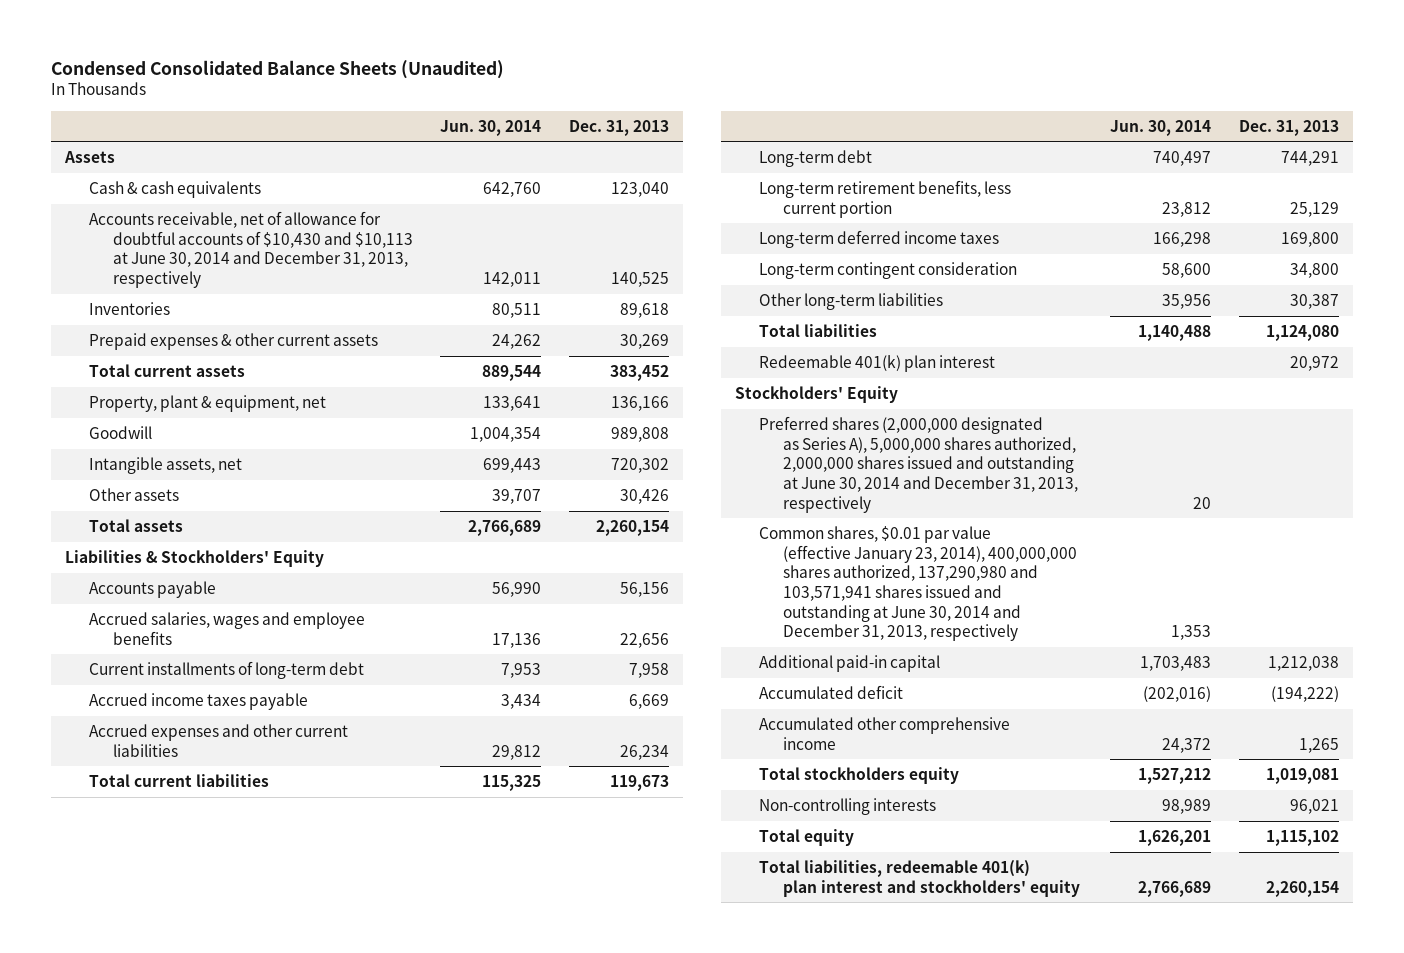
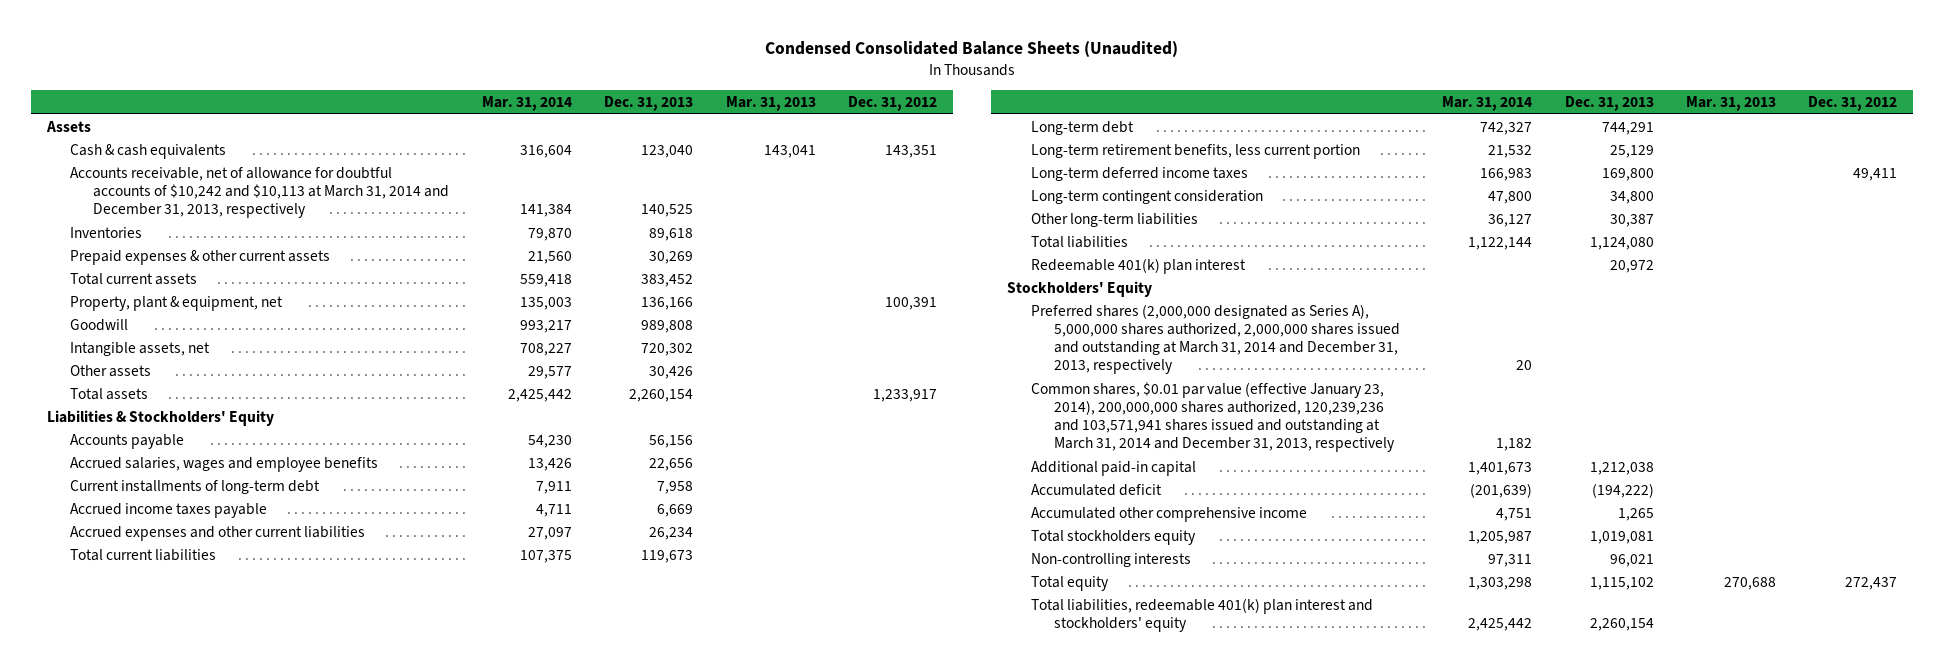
[440,119,542,136] Jun. 30, 2014 -> none
none -> [481,95,572,111] Mar. 31, 2014
none -> [725,95,816,111] Mar. 31, 2013
none -> [847,95,937,111] Dec. 31, 2012
[88,210,413,288] Accounts receivable, net of allowance for doubtful accounts of $10,430 and $10,113 at June 30, 2014 and December 31, 2013, respectively -> [70,166,450,218] Accounts receivable, net of allowance for doubtful accounts of $10,242 and $10,113 at March 31, 2014 and December 31, 2013, respectively
[758,415,1078,513] Preferred shares (2,000,000 designated as Series A), 5,000,000 shares authorized, 2,000,000 shares issued and outstanding at June 30, 2014 and December 31, 2013, respectively -> [1030,303,1400,375] Preferred shares (2,000,000 designated as Series A), 5,000,000 shares authorized, 2,000,000 shares issued and outstanding at March 31, 2014 and December 31, 2013, respectively
[758,525,1077,642] Common shares, $0.01 par value (effective January 23, 2014), 400,000,000 shares authorized, 137,290,980 and 103,571,941 shares issued and outstanding at June 30, 2014 and December 31, 2013, respectively -> [1030,381,1395,453] Common shares, $0.01 par value (effective January 23, 2014), 200,000,000 shares authorized, 120,239,236 and 103,571,941 shares issued and outstanding at March 31, 2014 and December 31, 2013, respectively

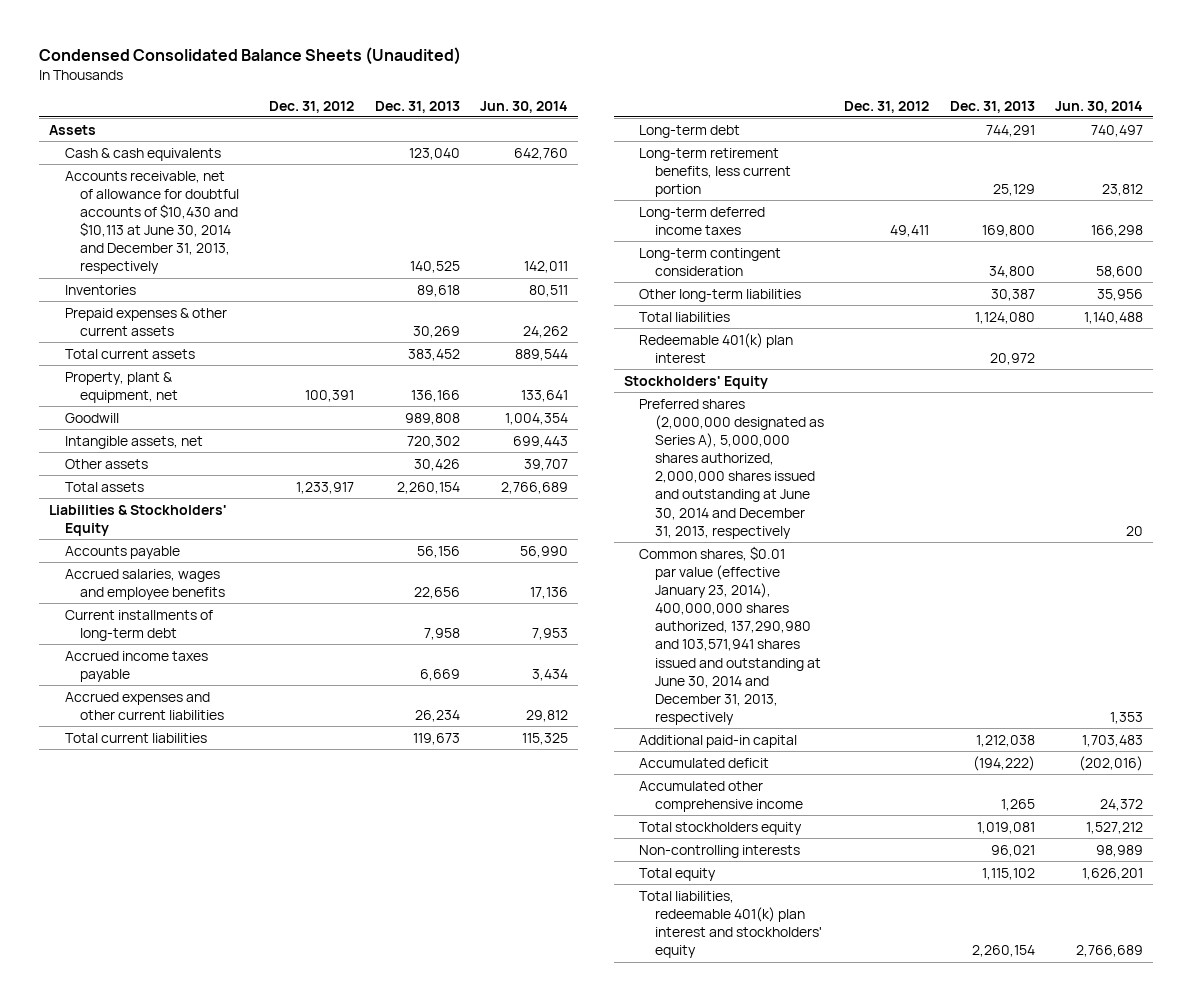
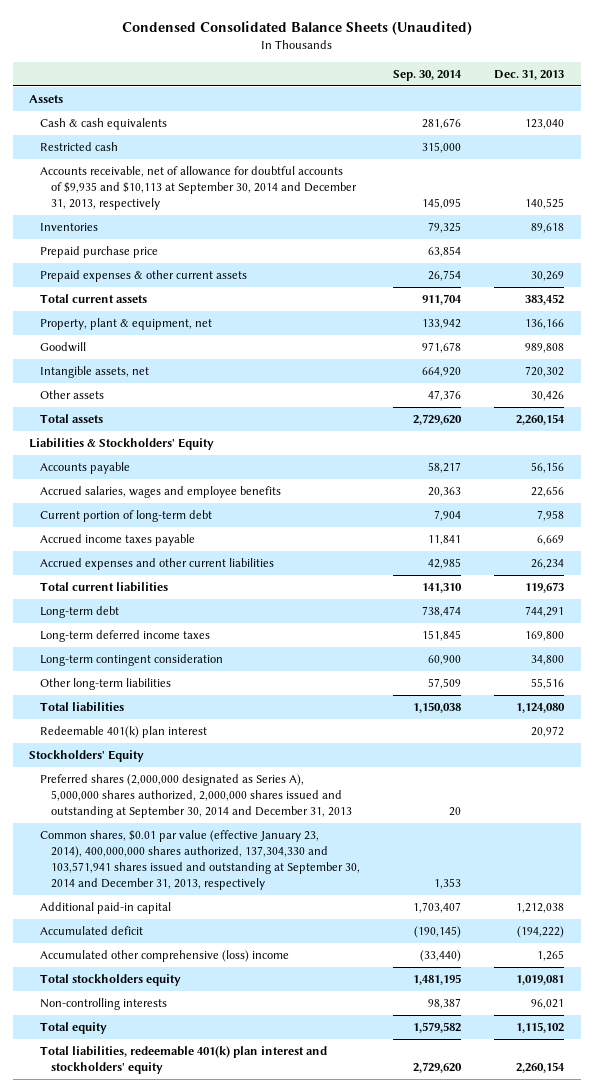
[269,100,355,113] Dec. 31, 2012 -> none
[480,100,569,113] Jun. 30, 2014 -> none
none -> [393,69,463,81] Sep. 30, 2014
none -> [40,142,119,152] Restricted cash
[64,170,240,275] Accounts receivable, net of allowance for doubtful accounts of $10,430 and $10,113 at June 30, 2014 and December 31, 2013, respectively -> [40,166,357,211] Accounts receivable, net of allowance for doubtful accounts of $9,935 and $10,113 at September 30, 2014 and December 31, 2013, respectively
none -> [40,246,159,259] Prepaid purchase price
[64,609,213,641] Current installments of long-term debt -> [40,510,213,523] Current portion of long-term debt
[639,147,791,197] Long-term retirement benefits, less current portion -> none
[990,288,1035,301] 30,387 -> [531,678,565,690] 55,516
[639,398,824,539] Preferred shares (2,000,000 designated as Series A), 5,000,000 shares authorized, 2,000,000 shares issued and outstanding at June 30, 2014 and December 31, 2013, respectively -> [40,774,352,819] Preferred shares (2,000,000 designated as Series A), 5,000,000 shares authorized, 2,000,000 shares issued and outstanding at September 30, 2014 and December 31, 2013
[639,545,821,725] Common shares, $0.01 par value (effective January 23, 2014), 400,000,000 shares authorized, 137,290,980 and 103,571,941 shares issued and outstanding at June 30, 2014 and December 31, 2013, respectively -> [40,830,360,891] Common shares, $0.01 par value (effective January 23, 2014), 400,000,000 shares authorized, 137,304,330 and 103,571,941 shares issued and outstanding at September 30, 2014 and December 31, 2013, respectively
[639,780,803,812] Accumulated other comprehensive income -> [40,950,290,963] Accumulated other comprehensive (loss) income

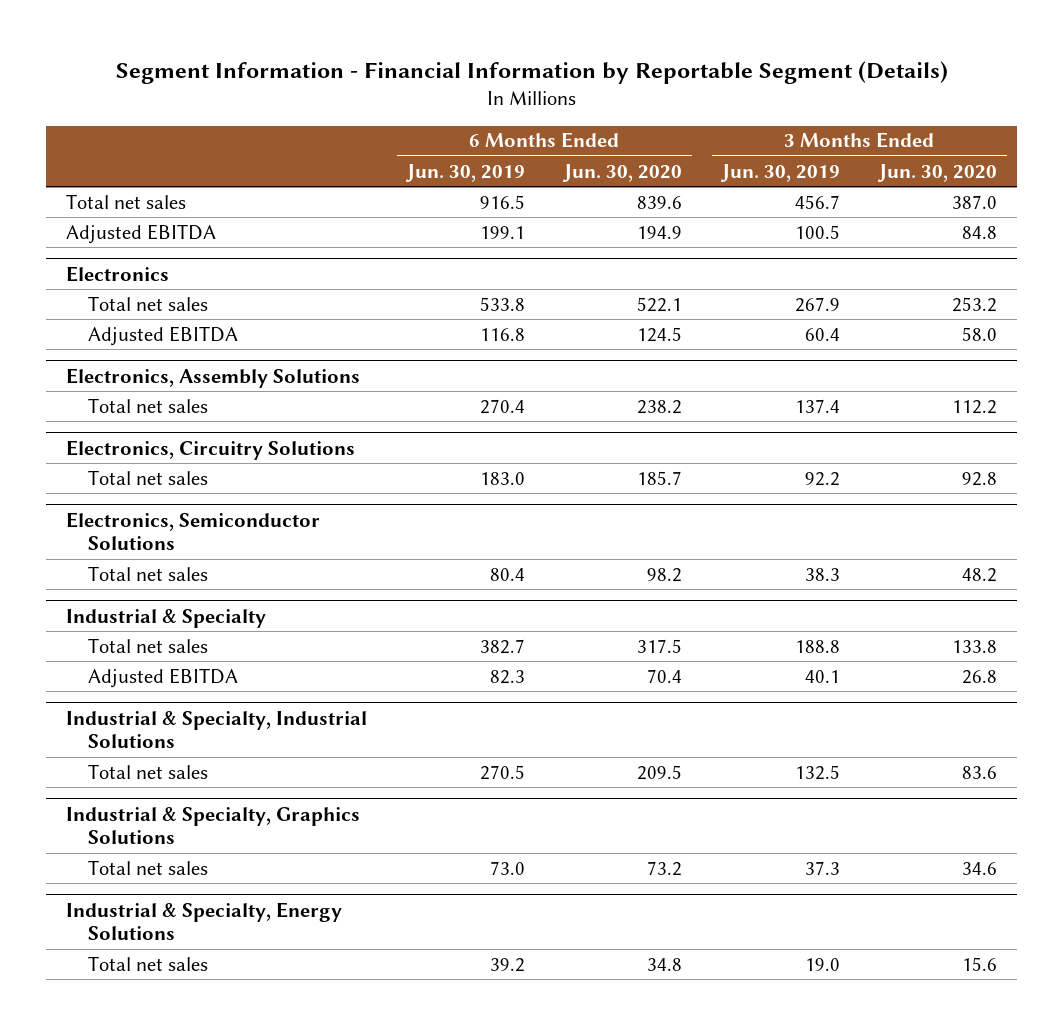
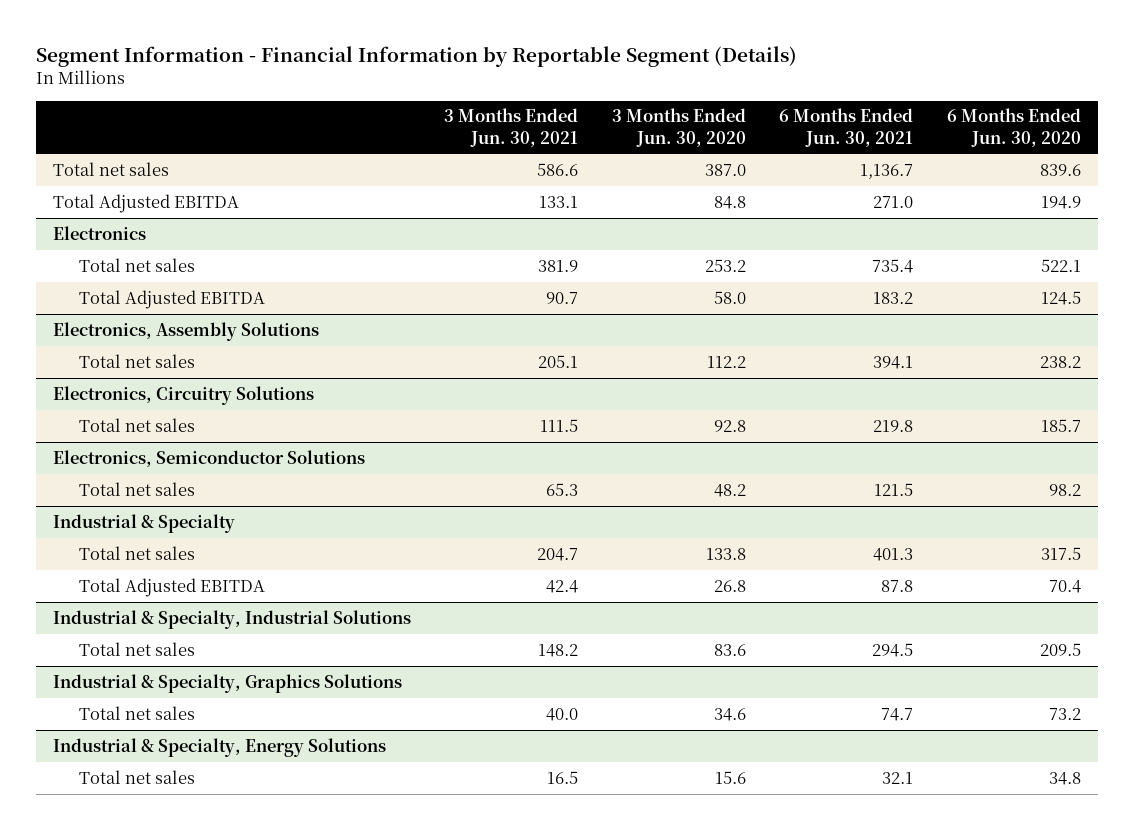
[404,163,525,182] Jun. 30, 2019 -> none
[719,163,840,182] Jun. 30, 2019 -> none
none -> [444,108,579,147] 3 Months Ended Jun. 30, 2021
none -> [779,108,914,147] 6 Months Ended Jun. 30, 2021
[66,223,217,244] Adjusted EBITDA -> [52,193,239,213] Total Adjusted EBITDA
[87,325,238,346] Adjusted EBITDA -> [79,289,266,309] Total Adjusted EBITDA
[87,667,238,688] Adjusted EBITDA -> [79,577,266,597] Total Adjusted EBITDA

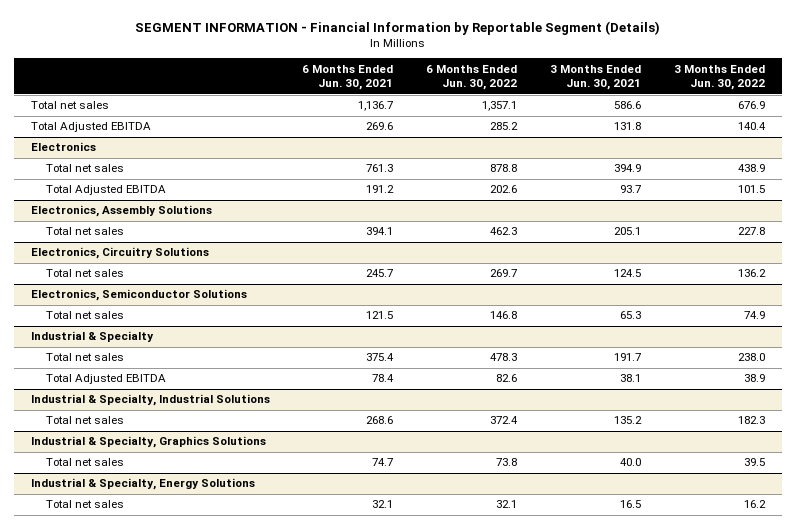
[36,45,798,67] Segment Information - Financial Information by Reportable Segment (Details) -> [134,20,660,35] SEGMENT INFORMATION - Financial Information by Reportable Segment (Details)
[611,108,746,147] 3 Months Ended Jun. 30, 2020 -> none
[946,108,1081,147] 6 Months Ended Jun. 30, 2020 -> none
none -> [426,64,518,91] 6 Months Ended Jun. 30, 2022
none -> [674,64,766,91] 3 Months Ended Jun. 30, 2022
[539,195,579,208] 133.1 -> [614,122,642,131] 131.8
[873,195,914,208] 271.0 -> [366,122,394,131] 269.6
[538,259,579,272] 381.9 -> [614,164,642,173] 394.9
[872,258,914,273] 735.4 -> [366,164,394,173] 761.3
[546,291,579,304] 90.7 -> [620,185,642,194] 93.7
[873,291,914,304] 183.2 -> [366,185,395,194] 191.2
[540,418,579,432] 111.5 -> [614,269,642,278] 124.5
[873,419,914,432] 219.8 -> [366,269,394,278] 245.7
[537,547,579,561] 204.7 -> [614,353,642,362] 191.7
[873,547,914,561] 401.3 -> [366,353,395,362] 375.4
[546,579,579,593] 42.4 -> [620,374,642,383] 38.1
[881,579,914,592] 87.8 -> [372,374,395,383] 78.4
[538,643,579,657] 148.2 -> [614,416,643,425] 135.2
[872,642,914,657] 294.5 -> [366,416,394,425] 268.6

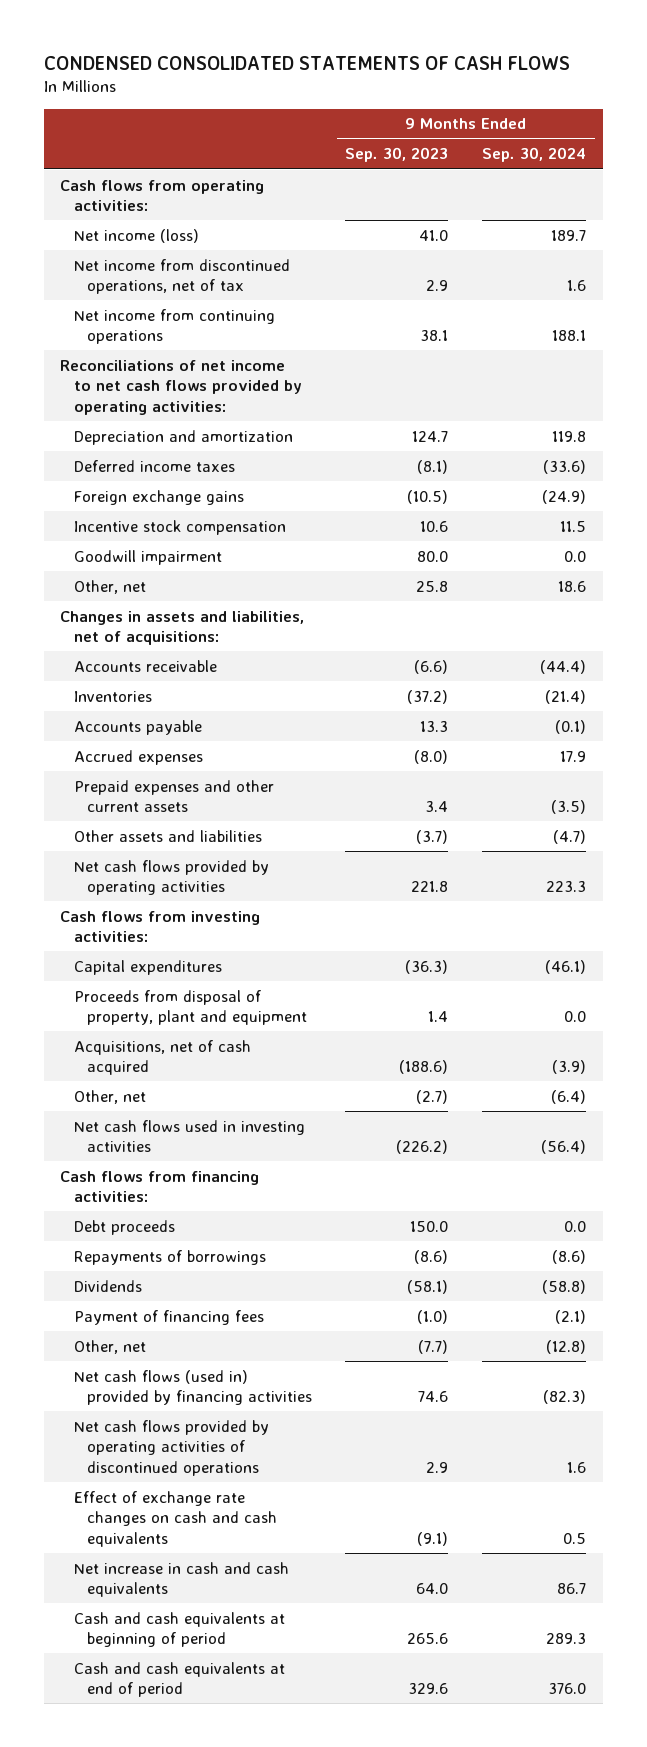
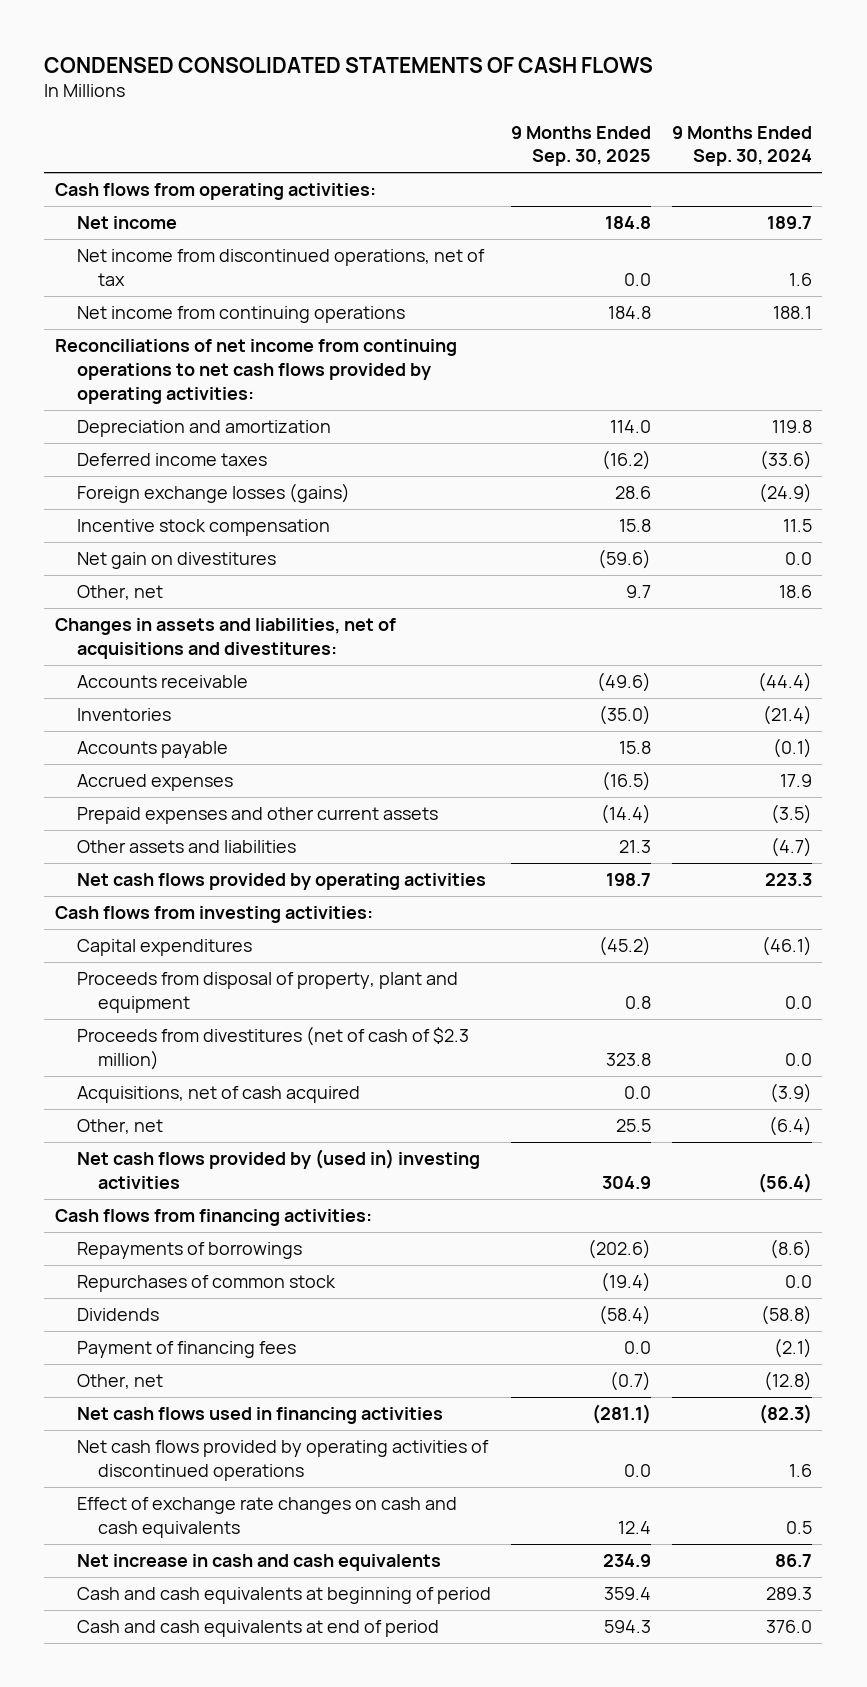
[345,147,449,163] Sep. 30, 2023 -> none
none -> [511,125,652,167] 9 Months Ended Sep. 30, 2025
[73,228,199,243] Net income (loss) -> [76,216,177,230] Net income
[60,359,302,415] Reconciliations of net income to net cash flows provided by operating activities: -> [54,339,457,404] Reconciliations of net income from continuing operations to net cash flows provided by operating activities:
[73,489,244,505] Foreign exchange gains -> [76,483,350,504] Foreign exchange losses (gains)
[73,549,222,565] Goodwill impairment -> none
none -> [76,552,276,570] Net gain on divestitures
[60,610,305,646] Changes in assets and liabilities, net of acquisitions: -> [54,618,396,659] Changes in assets and liabilities, net of acquisitions and divestitures:
none -> [76,1026,469,1070] Proceeds from divestitures (net of cash of $2.3 million)
[73,1119,305,1153] Net cash flows used in investing activities -> [76,1149,480,1189] Net cash flows provided by (used in) investing activities
[73,1219,175,1235] Debt proceeds -> none
none -> [76,1275,336,1293] Repurchases of common stock
[73,1369,312,1406] Net cash flows (used in) provided by financing activities -> [76,1407,443,1425] Net cash flows used in financing activities

